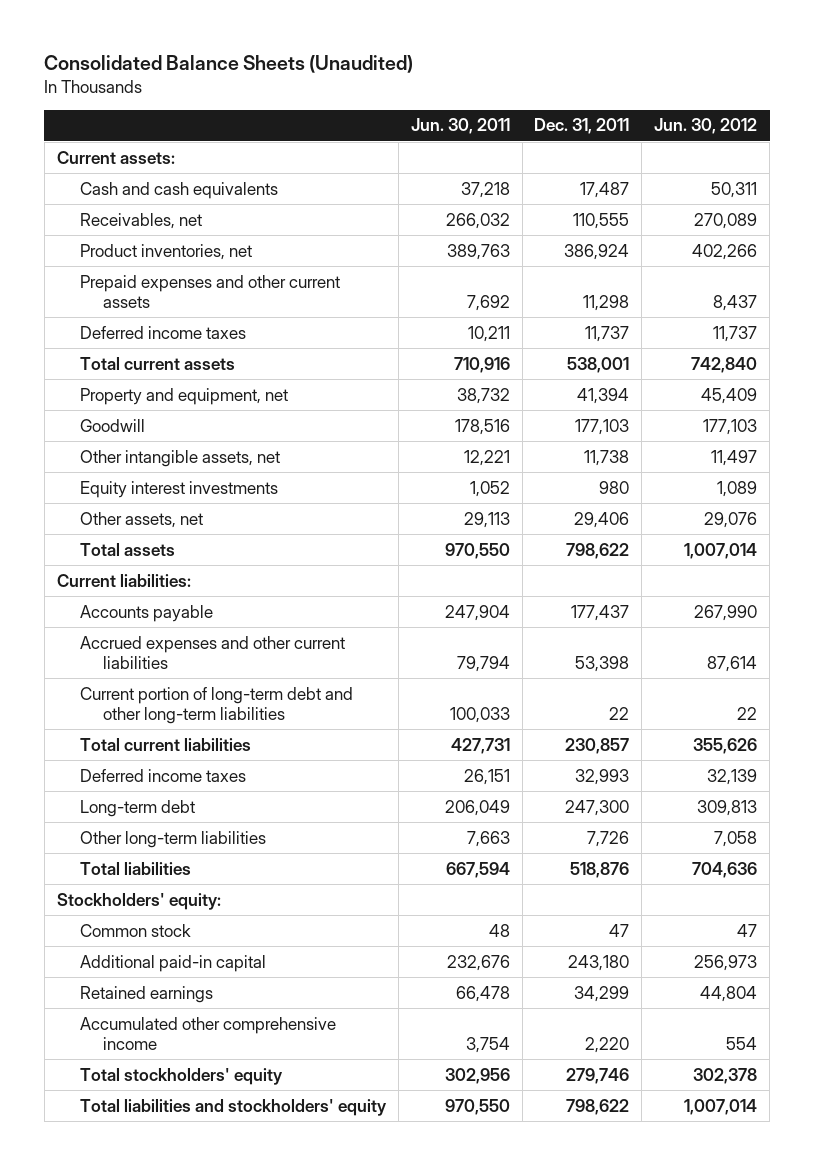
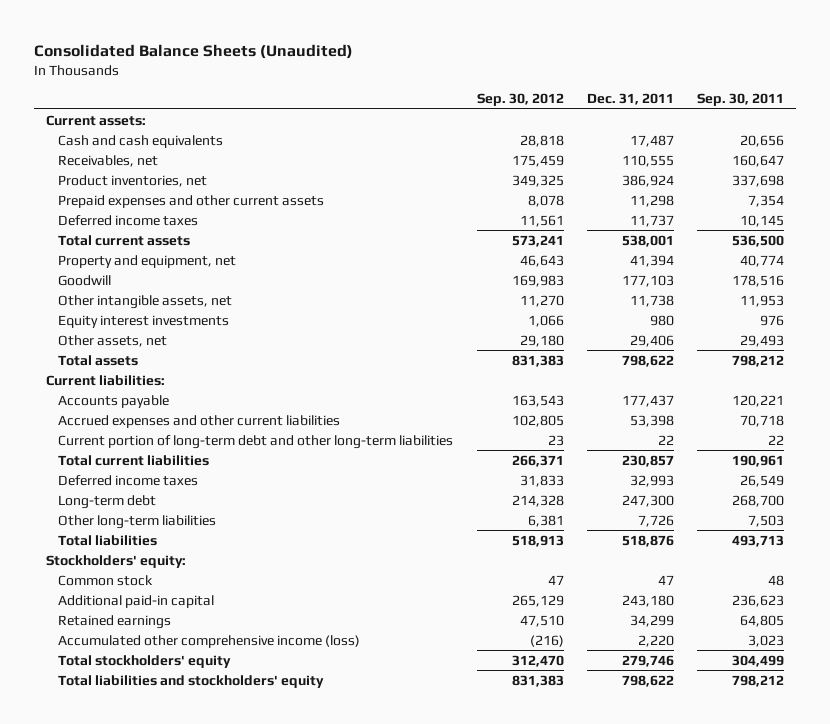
[410,118,510,135] Jun. 30, 2011 -> none
[654,118,758,135] Jun. 30, 2012 -> none
none -> [476,93,564,107] Sep. 30, 2012
none -> [697,93,785,107] Sep. 30, 2011
[79,1016,336,1050] Accumulated other comprehensive income -> [58,634,361,648] Accumulated other comprehensive income (loss)

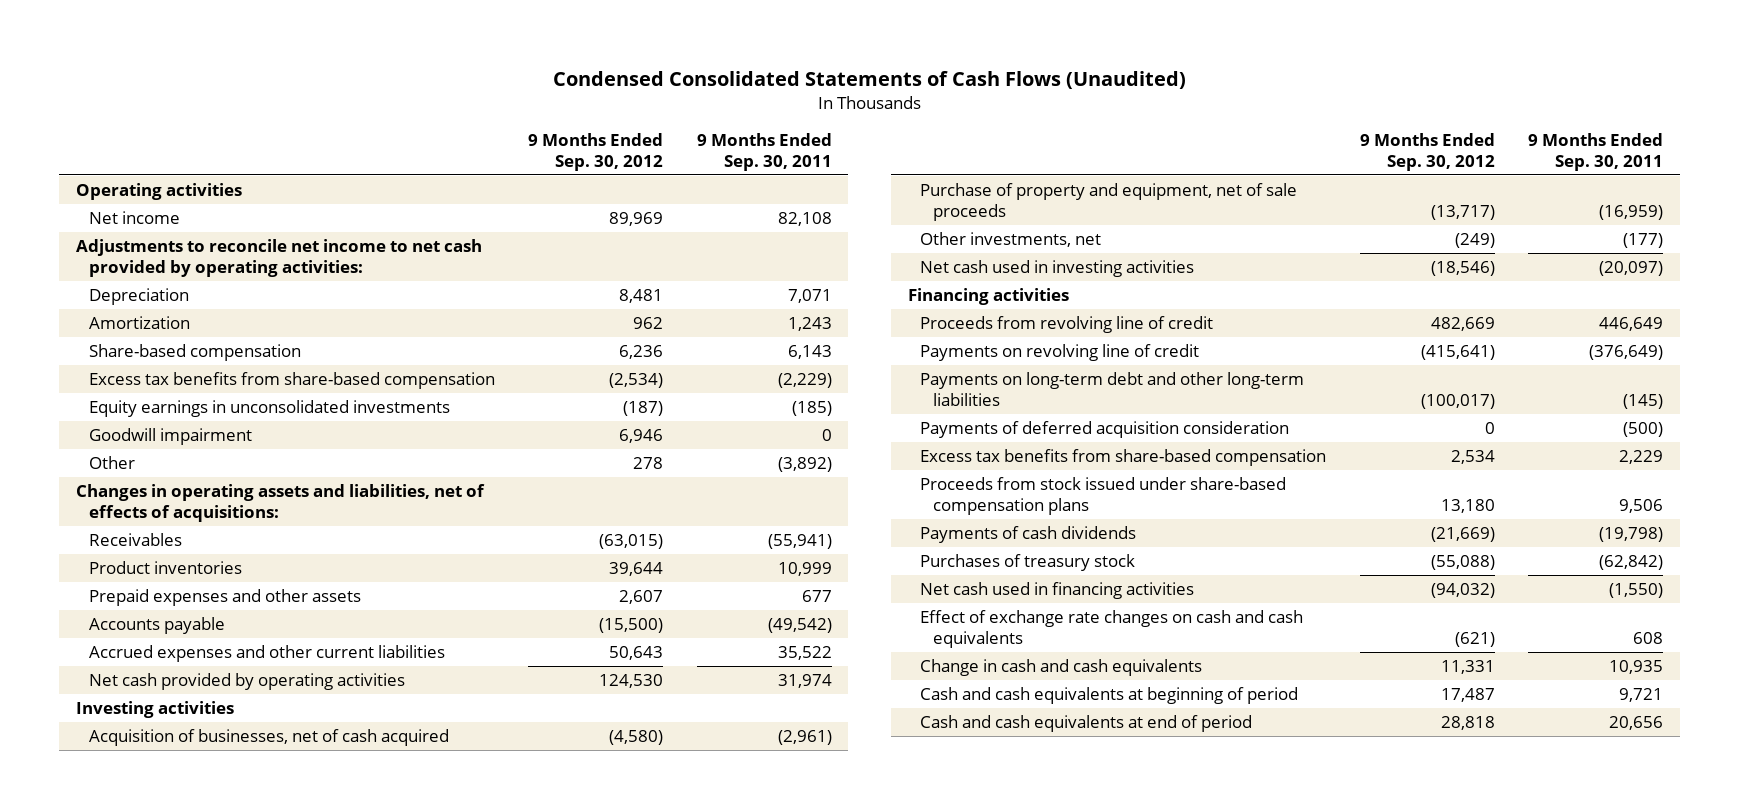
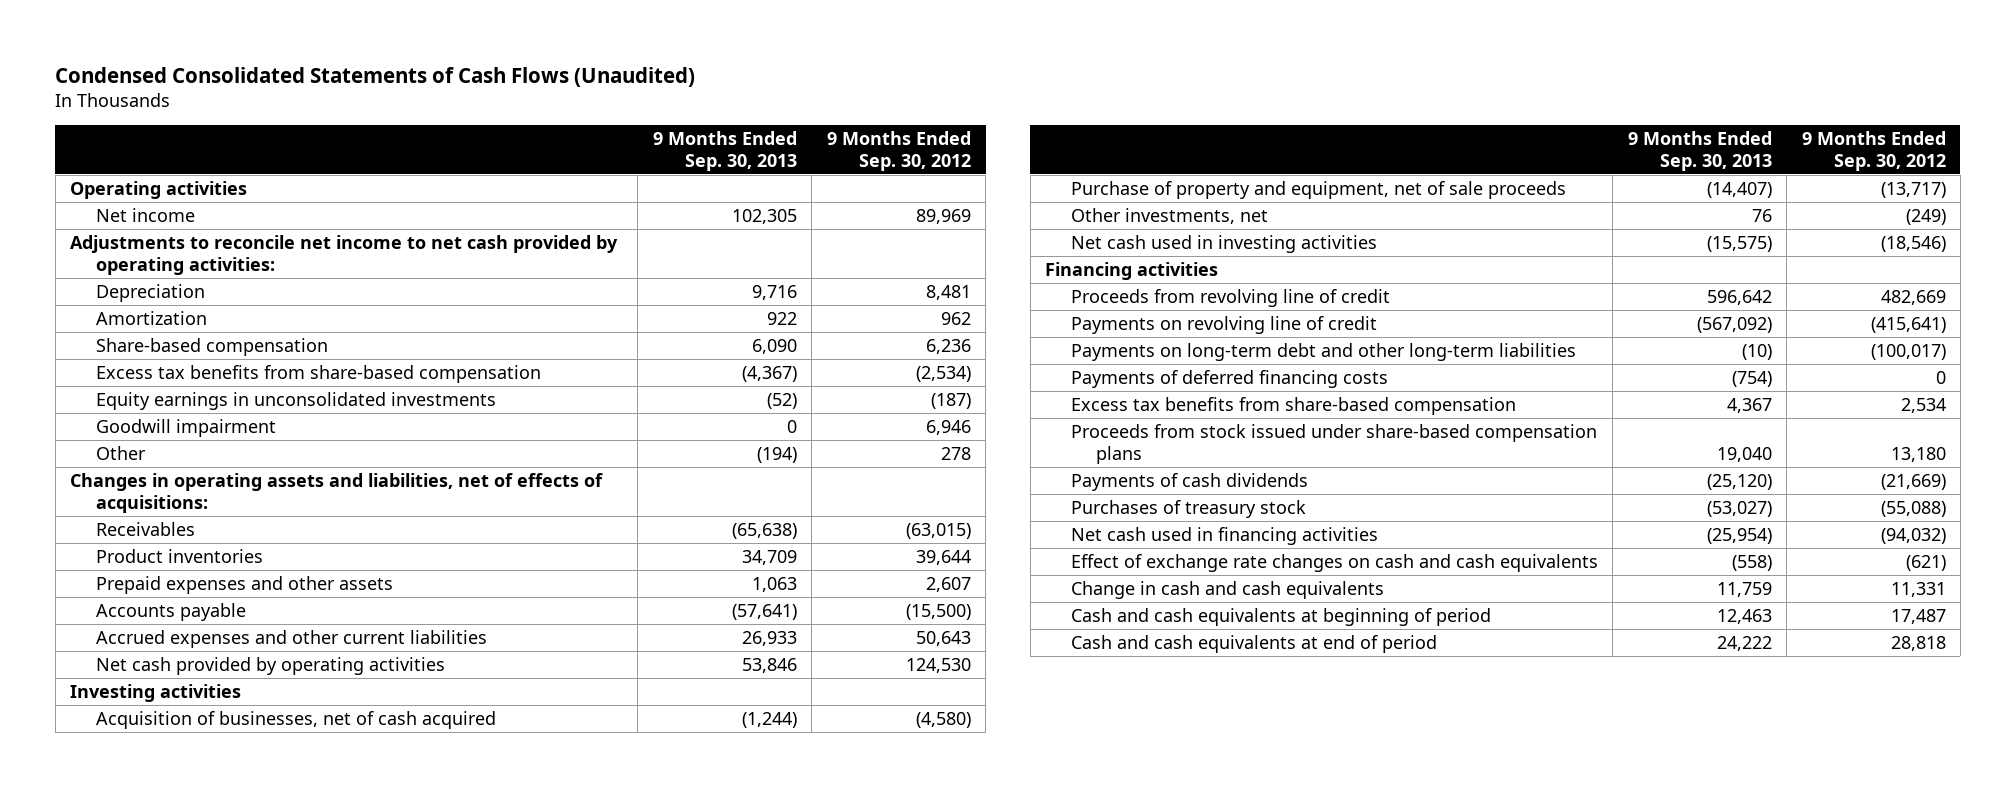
[696,132,832,171] 9 Months Ended Sep. 30, 2011 -> none
none -> [652,130,797,171] 9 Months Ended Sep. 30, 2013
[920,421,1290,439] Payments of deferred acquisition consideration -> none
none -> [1070,369,1388,388] Payments of deferred financing costs

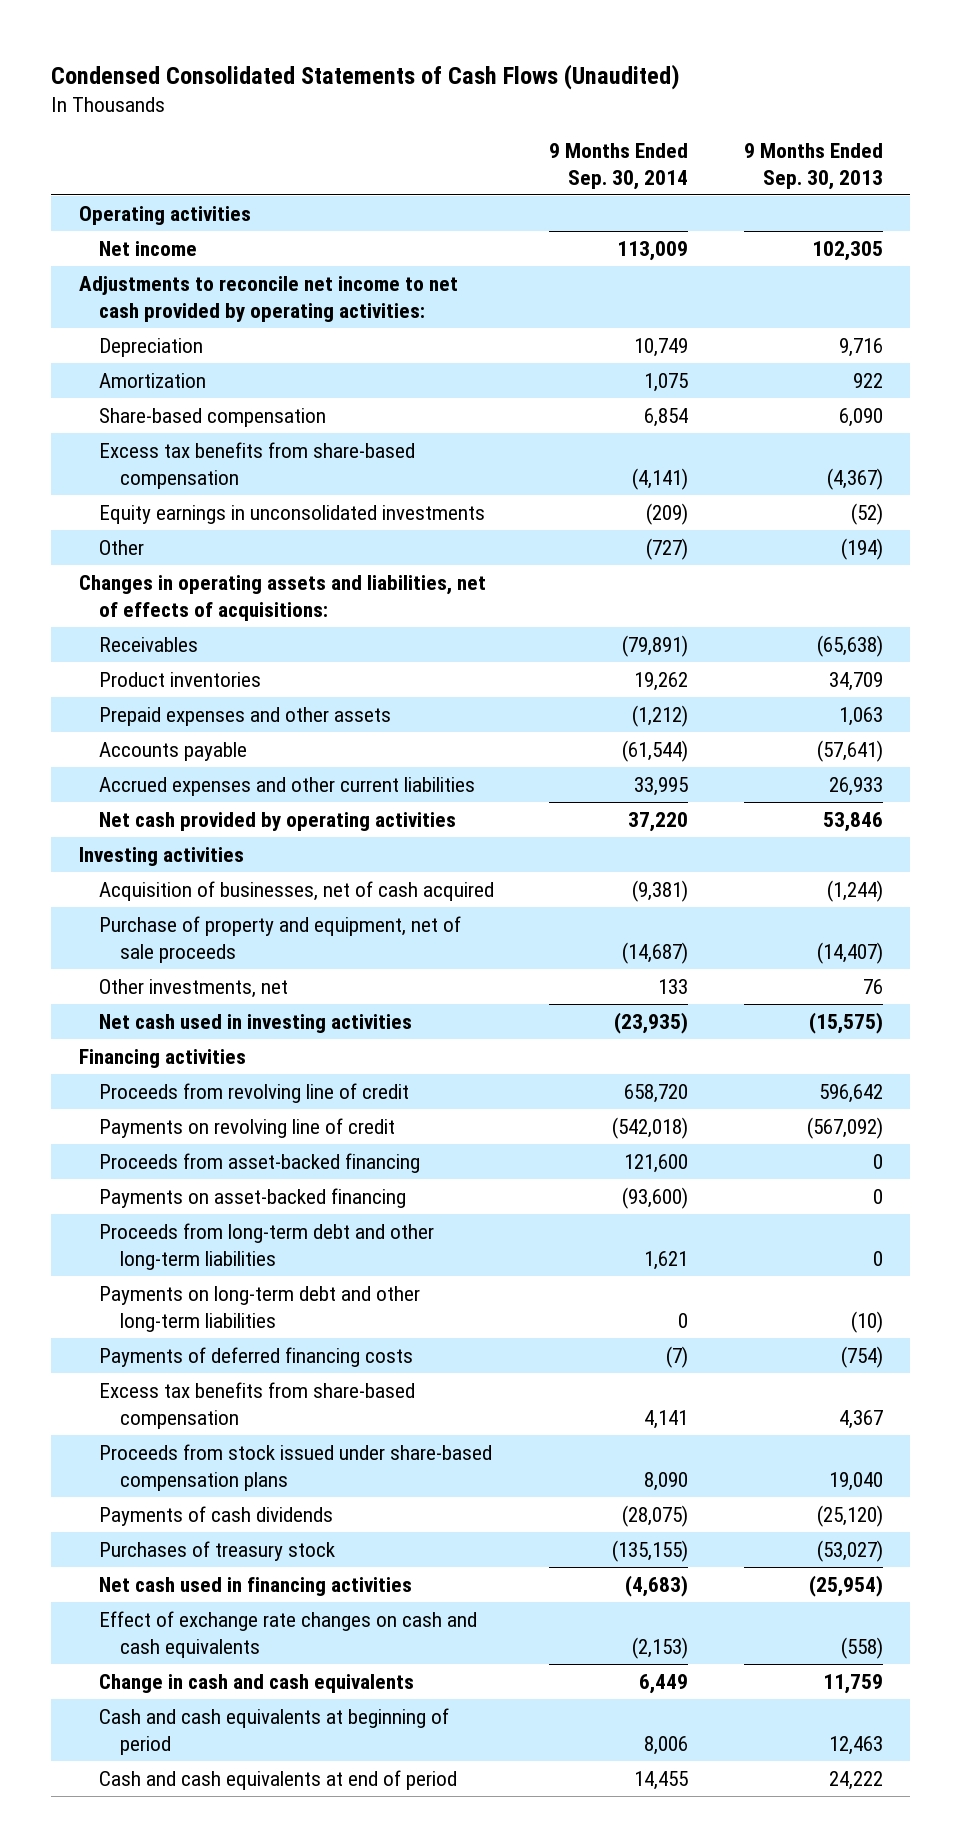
[826,130,971,171] 9 Months Ended Sep. 30, 2012 -> none
none -> [549,142,689,190] 9 Months Ended Sep. 30, 2014
[95,418,276,437] Goodwill impairment -> none
none -> [99,1152,421,1173] Proceeds from asset-backed financing
none -> [99,1187,407,1208] Payments on asset-backed financing
none -> [99,1222,435,1270] Proceeds from long-term debt and other long-term liabilities

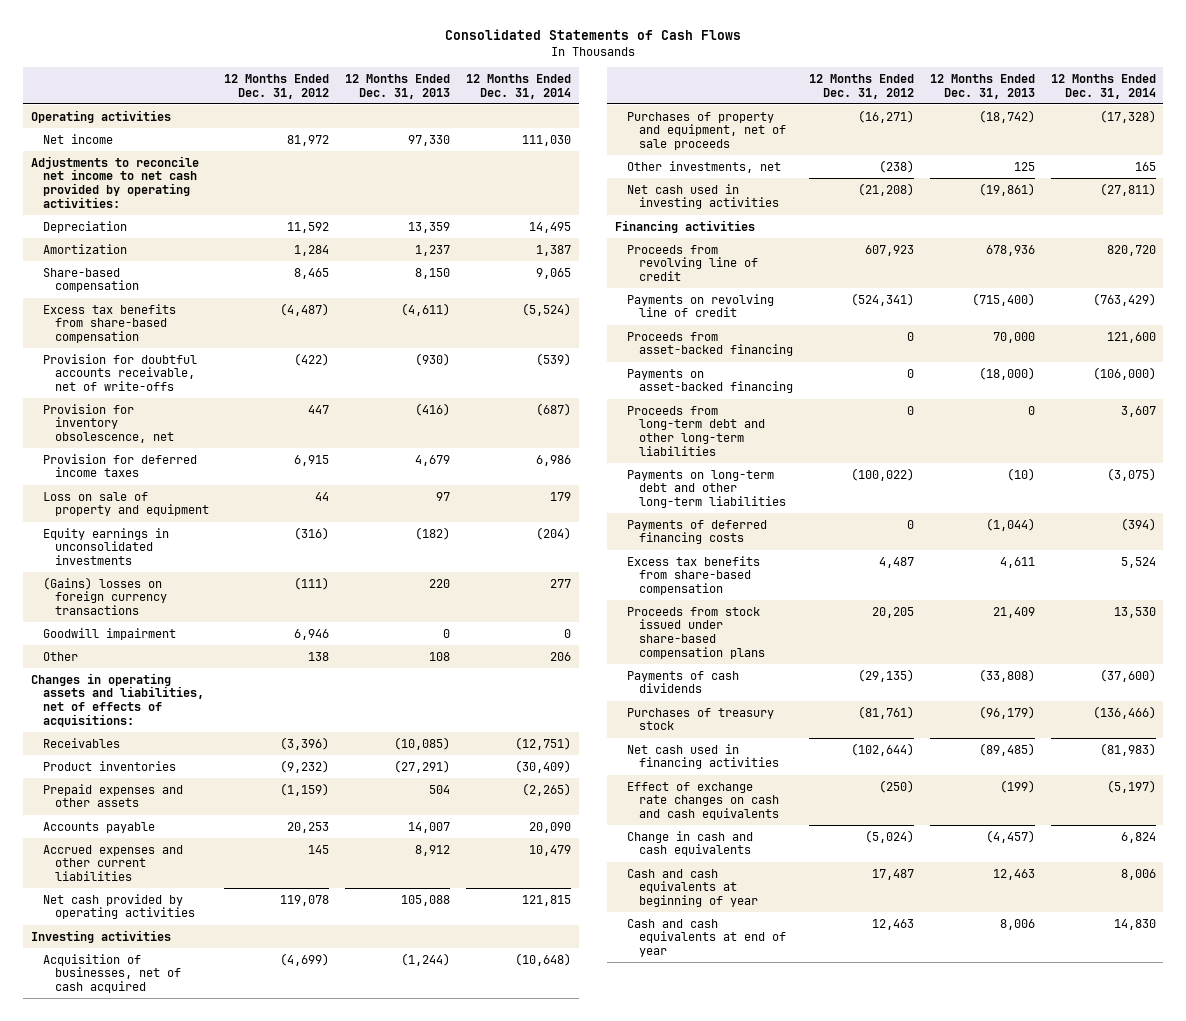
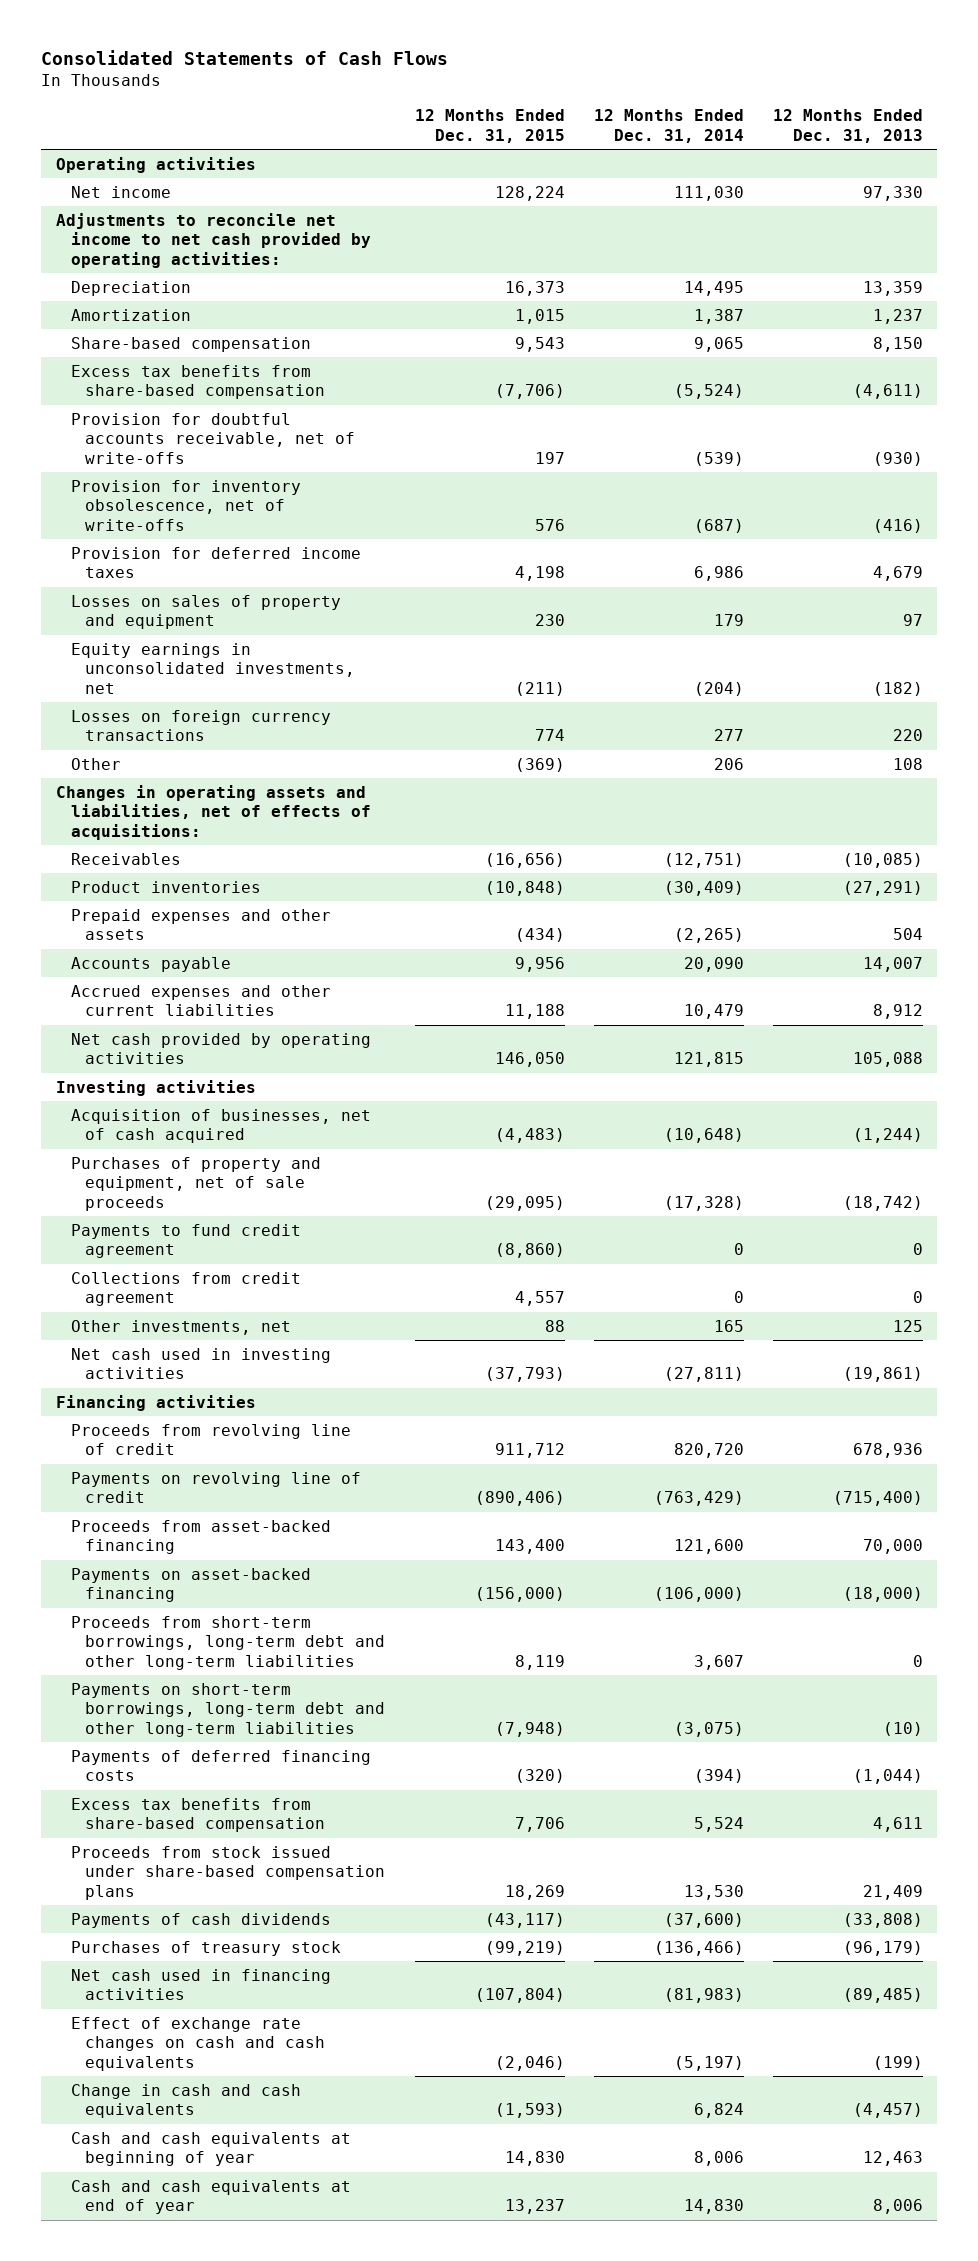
[224,73,330,99] 12 Months Ended Dec. 31, 2012 -> none
none -> [414,109,565,143] 12 Months Ended Dec. 31, 2015
[42,403,174,444] Provision for inventory obsolescence, net -> [70,479,301,532] Provision for inventory obsolescence, net of write-offs
[42,627,176,640] Goodwill impairment -> none
[42,491,209,517] Loss on sale of property and equipment -> [70,594,341,630] Losses on sales of property and equipment
[42,527,169,566] Equity earnings in unconsolidated investments -> [70,642,356,695] Equity earnings in unconsolidated investments, net
[42,576,167,616] (Gains) losses on foreign currency transactions -> [70,709,331,742] Losses on foreign currency transactions
none -> [70,1223,301,1259] Payments to fund credit agreement
none -> [70,1271,301,1307] Collections from credit agreement
[627,405,766,457] Proceeds from long-term debt and other long-term liabilities -> [70,1615,386,1671] Proceeds from short-term borrowings, long-term debt and other long-term liabilities
[627,469,787,509] Payments on long-term debt and other long-term liabilities -> [70,1682,386,1738] Payments on short-term borrowings, long-term debt and other long-term liabilities

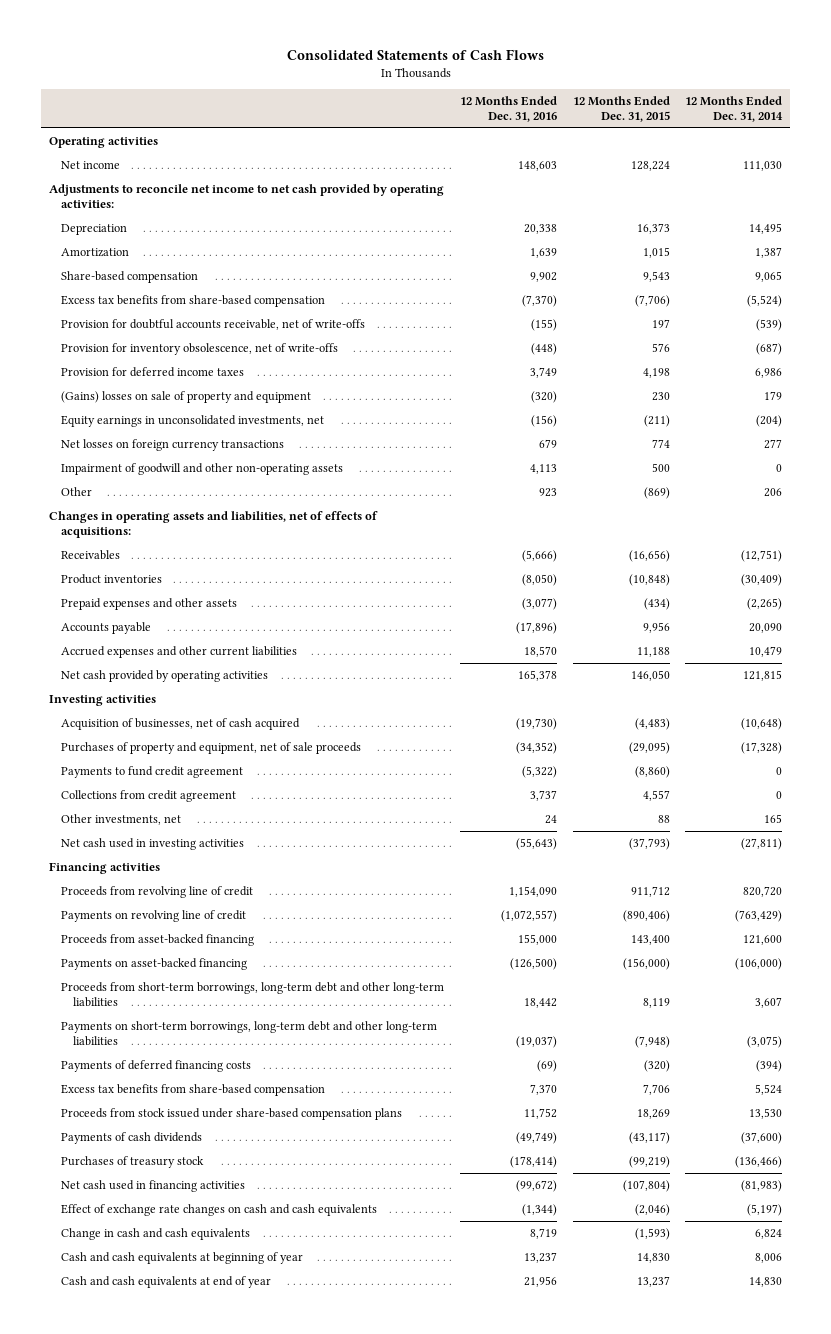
[772,109,923,143] 12 Months Ended Dec. 31, 2013 -> none
none -> [459,96,557,123] 12 Months Ended Dec. 31, 2016
[70,594,341,630] Losses on sales of property and equipment -> [61,390,312,403] (Gains) losses on sale of property and equipment
[70,709,331,742] Losses on foreign currency transactions -> [61,438,285,451] Net losses on foreign currency transactions
none -> [61,462,344,475] Impairment of goodwill and other non-operating assets
[514,757,565,772] (369) -> [643,486,670,499] (869)

